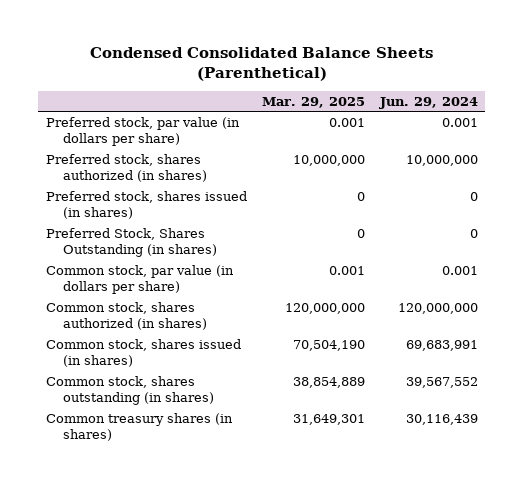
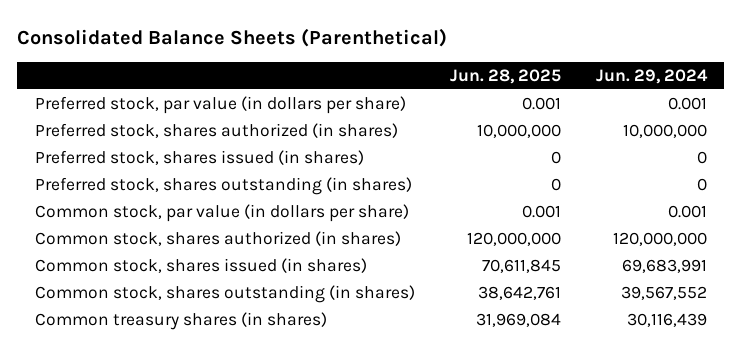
[89,47,433,81] Condensed Consolidated Balance Sheets (Parenthetical) -> [17,28,448,48] Consolidated Balance Sheets (Parenthetical)
[261,96,365,108] Mar. 29, 2025 -> none
none -> [449,68,561,84] Jun. 28, 2025
[45,228,217,258] Preferred Stock, Shares Outstanding (in shares) -> [34,177,412,196] Preferred stock, shares outstanding (in shares)

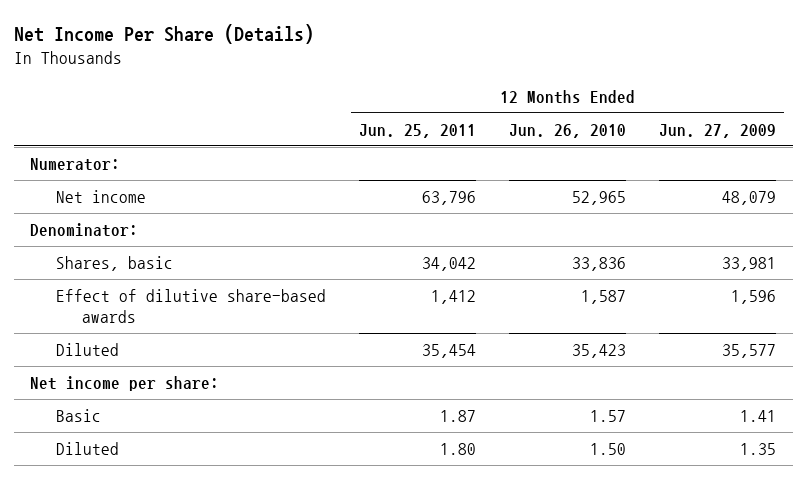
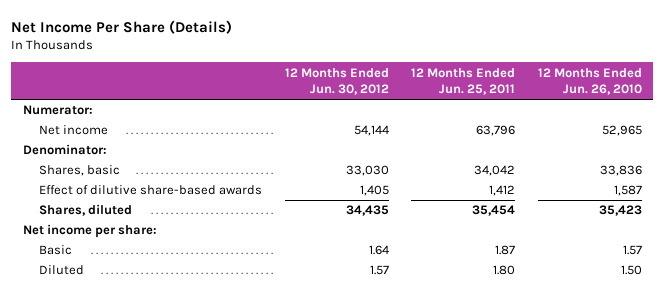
[659,123,777,138] Jun. 27, 2009 -> none
none -> [284,67,389,96] 12 Months Ended Jun. 30, 2012
[55,342,119,356] Diluted -> [38,204,132,217] Shares, diluted

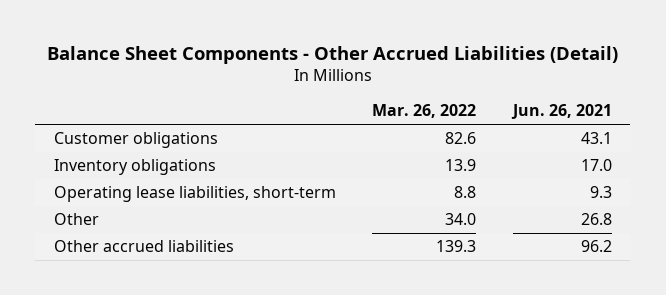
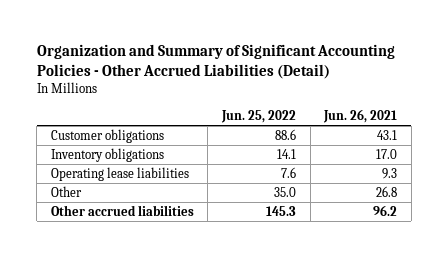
[46,45,618,64] Balance Sheet Components - Other Accrued Liabilities (Detail) -> [36,44,395,80] Organization and Summary of Significant Accounting Policies - Other Accrued Liabilities (Detail)
[372,104,477,119] Mar. 26, 2022 -> none
none -> [220,110,296,124] Jun. 25, 2022
[53,186,336,203] Operating lease liabilities, short-term -> [50,166,189,181] Operating lease liabilities

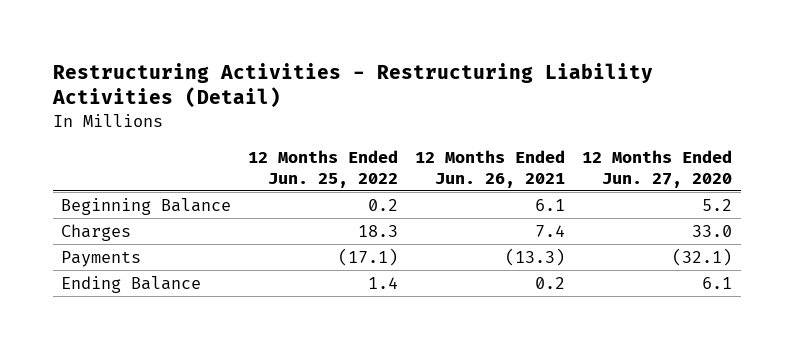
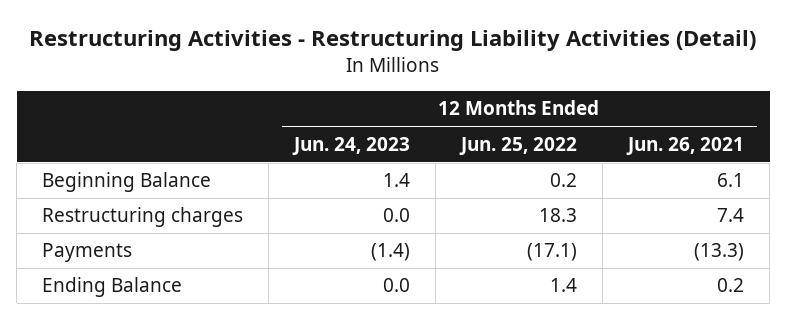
[582,149,733,188] 12 Months Ended Jun. 27, 2020 -> none
none -> [292,136,411,155] Jun. 24, 2023
[61,223,132,241] Charges -> [42,207,244,228] Restructuring charges

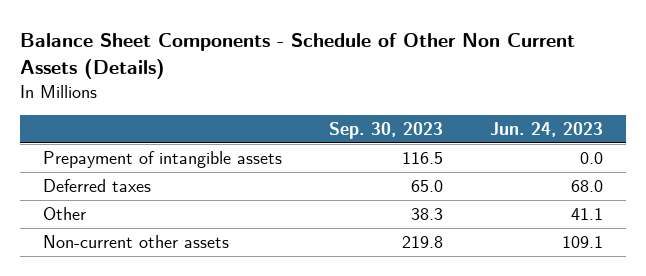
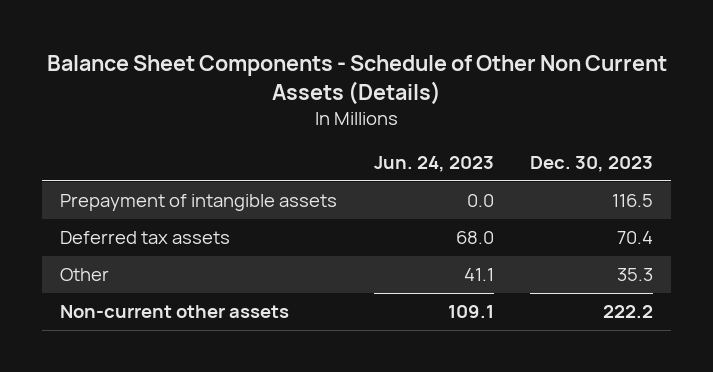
[329,122,444,140] Sep. 30, 2023 -> none
none -> [529,156,653,173] Dec. 30, 2023
[43,179,152,193] Deferred taxes -> [60,231,231,245] Deferred tax assets

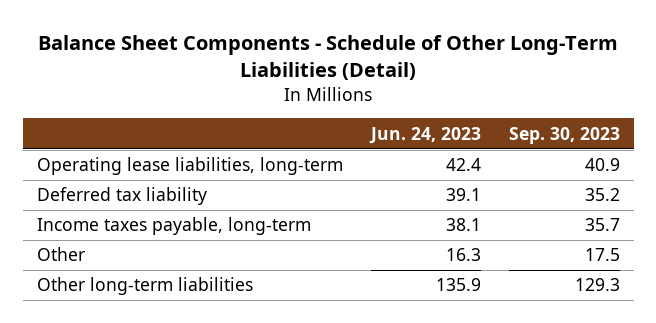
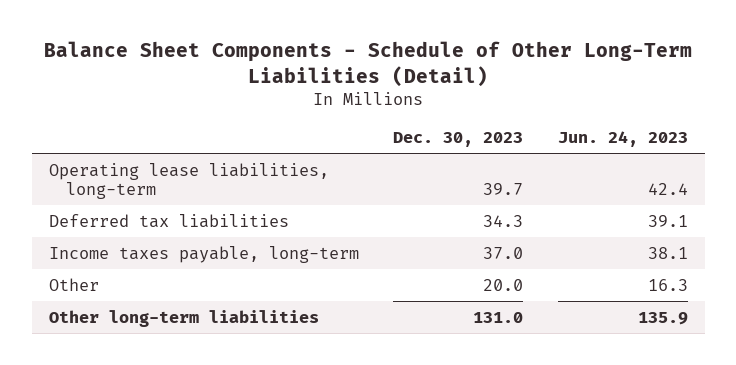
[508,126,620,144] Sep. 30, 2023 -> none
none -> [393,131,524,147] Dec. 30, 2023
[36,187,207,206] Deferred tax liability -> [48,213,289,228] Deferred tax liabilities

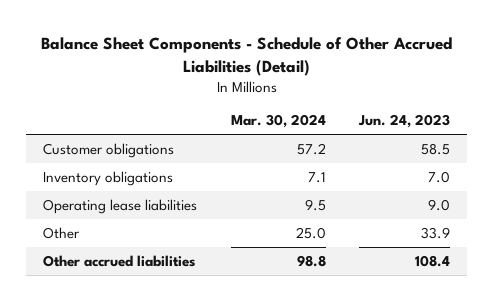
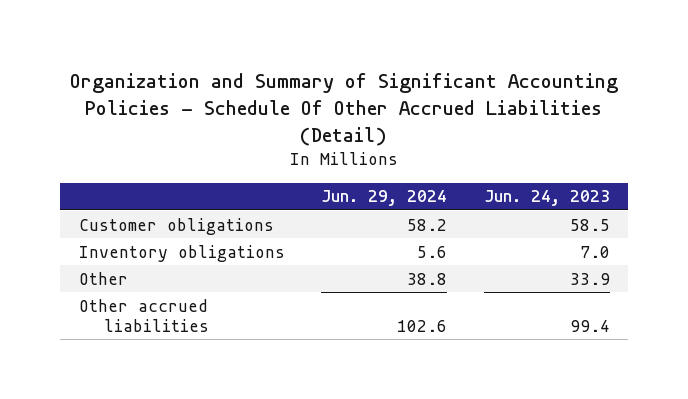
[40,36,452,76] Balance Sheet Components - Schedule of Other Accrued Liabilities (Detail) -> [70,72,619,146] Organization and Summary of Significant Accounting Policies - Schedule Of Other Accrued Liabilities (Detail)
[230,114,326,129] Mar. 30, 2024 -> none
none -> [321,190,448,207] Jun. 29, 2024
[42,198,197,214] Operating lease liabilities -> none
[415,254,451,267] 108.4 -> [569,319,610,332] 99.4

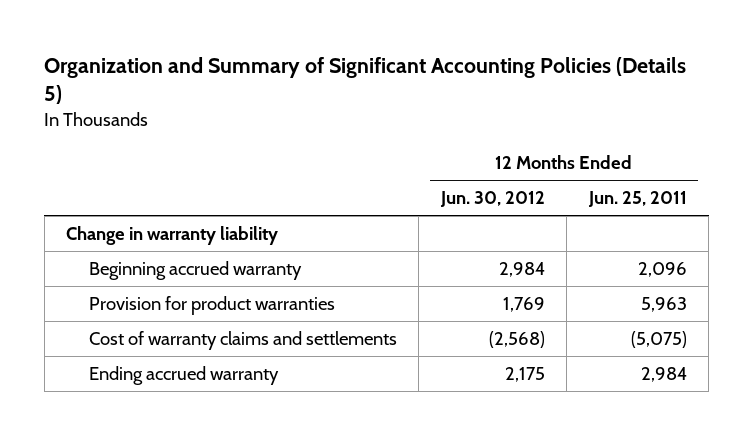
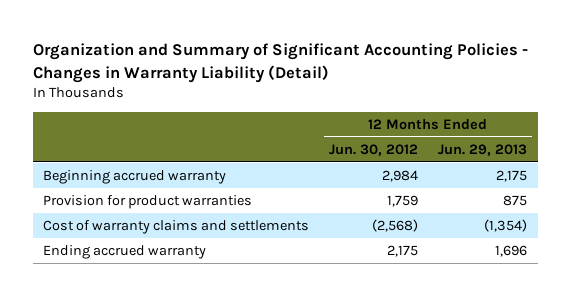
[44,56,687,105] Organization and Summary of Significant Accounting Policies (Details 5) -> [32,43,528,83] Organization and Summary of Significant Accounting Policies - Changes in Warranty Liability (Detail)
[587,191,687,208] Jun. 25, 2011 -> none
none -> [438,144,528,157] Jun. 29, 2013
[65,226,278,246] Change in warranty liability -> none
[502,297,545,313] 1,769 -> [387,195,419,208] 1,759

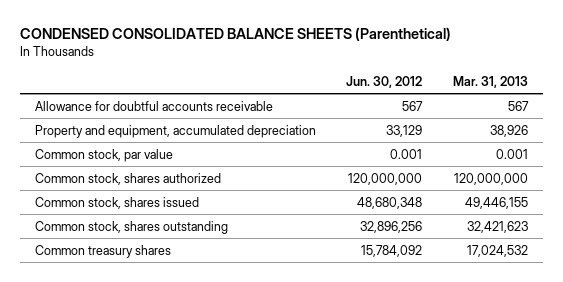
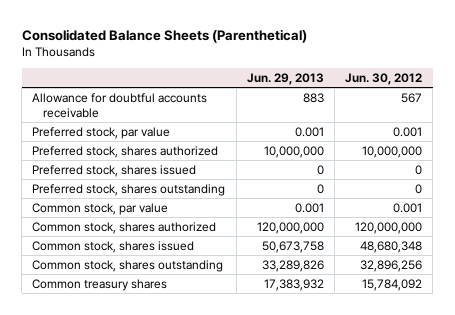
[20,27,452,42] CONDENSED CONSOLIDATED BALANCE SHEETS (Parenthetical) -> [21,29,307,44] Consolidated Balance Sheets (Parenthetical)
[452,75,528,88] Mar. 31, 2013 -> none
none -> [246,72,324,85] Jun. 29, 2013
[35,124,317,138] Property and equipment, accumulated depreciation -> none
none -> [32,126,171,139] Preferred stock, par value
none -> [32,145,219,158] Preferred stock, shares authorized
none -> [32,164,197,177] Preferred stock, shares issued
none -> [32,183,226,196] Preferred stock, shares outstanding

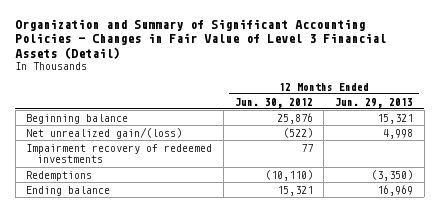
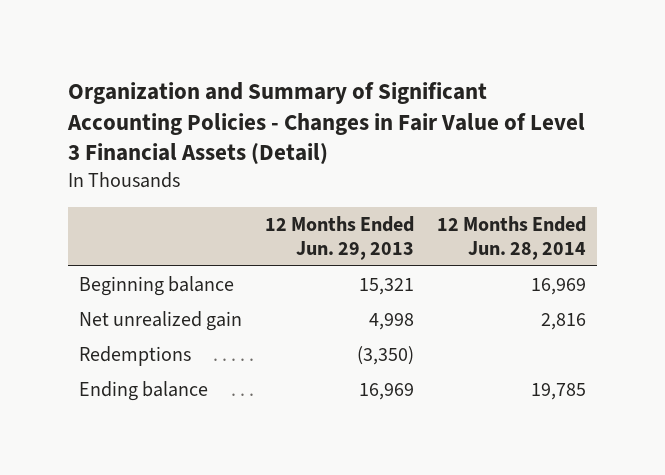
[234,97,313,108] Jun. 30, 2012 -> none
none -> [436,216,586,260] 12 Months Ended Jun. 28, 2014
[26,143,213,164] Impairment recovery of redeemed investments -> none
[26,126,183,139] Net unrealized gain/(loss) -> [79,311,243,332] Net unrealized gain

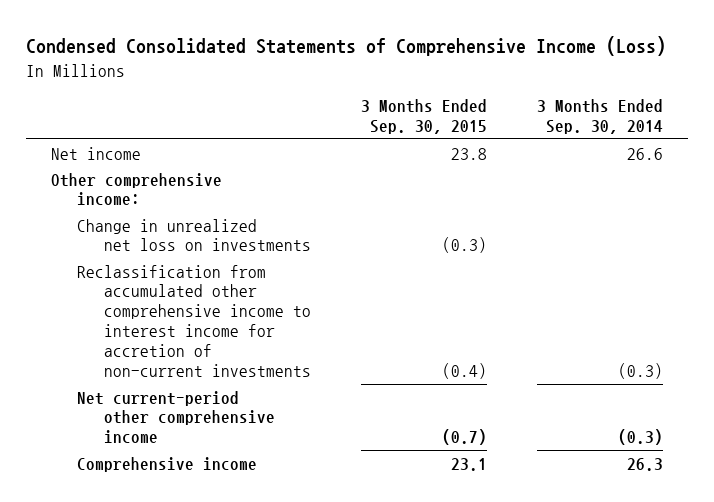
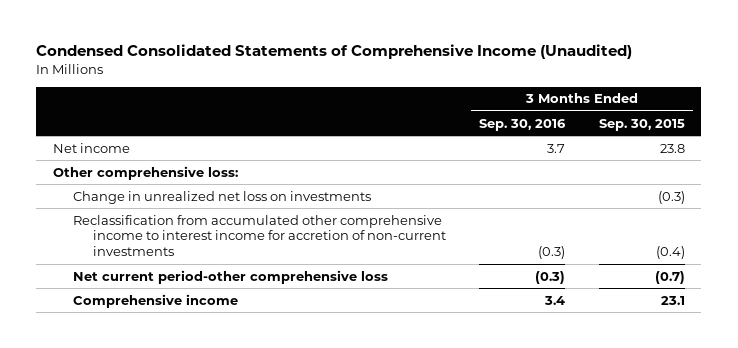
[25,36,666,57] Condensed Consolidated Statements of Comprehensive Income (Loss) -> [36,44,633,60] Condensed Consolidated Statements of Comprehensive Income (Unaudited)
[537,99,664,135] 3 Months Ended Sep. 30, 2014 -> none
none -> [479,118,567,131] Sep. 30, 2016
[50,172,222,207] Other comprehensive income: -> [53,165,239,180] Other comprehensive loss:
[77,390,275,445] Net current-period other comprehensive income -> [72,269,388,284] Net current period-other comprehensive loss

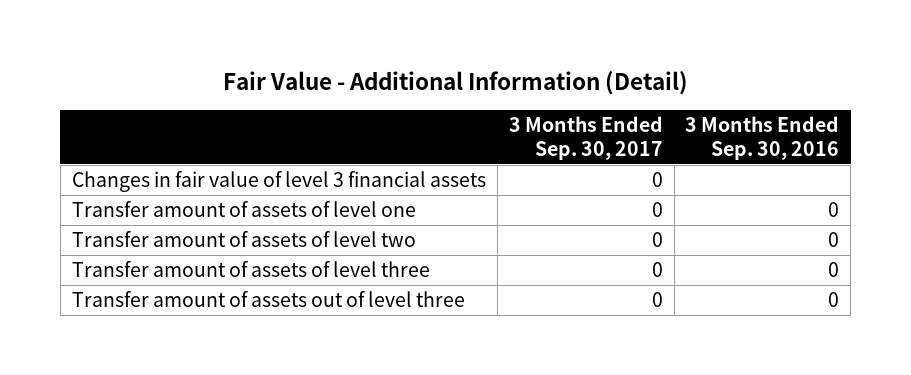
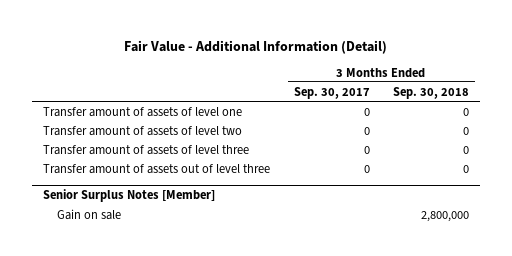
[685,115,840,160] 3 Months Ended Sep. 30, 2016 -> none
none -> [392,86,469,99] Sep. 30, 2018
[71,170,486,192] Changes in fair value of level 3 financial assets -> none
none -> [43,189,216,203] Senior Surplus Notes [Member]
none -> [57,208,122,220] Gain on sale

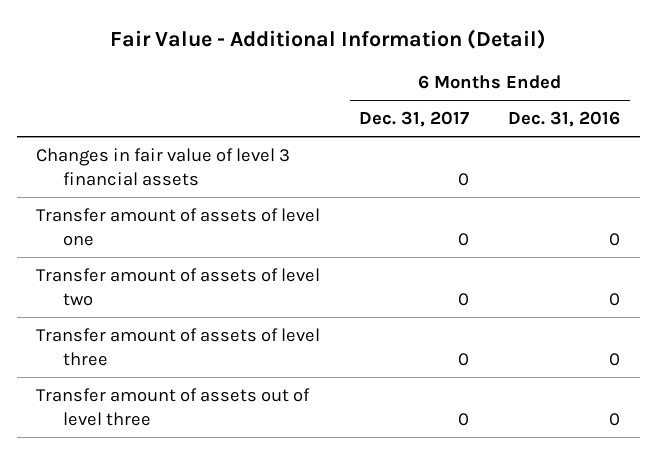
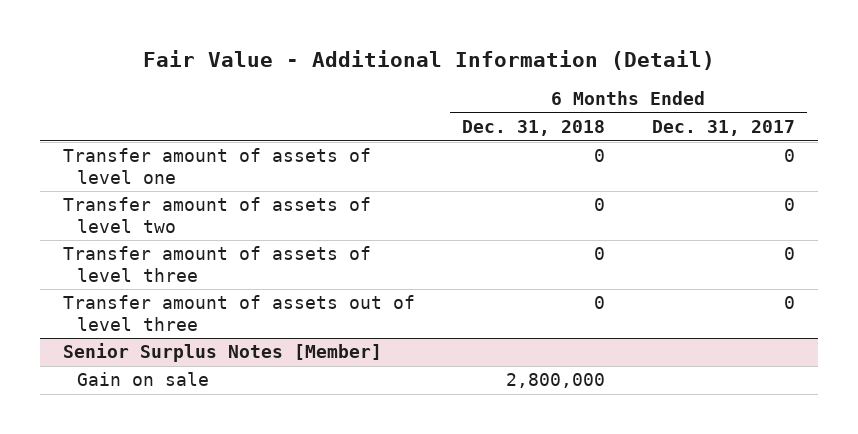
[508,111,621,128] Dec. 31, 2016 -> none
none -> [462,120,606,137] Dec. 31, 2018
[36,147,291,186] Changes in fair value of level 3 financial assets -> none
none -> [63,343,383,363] Senior Surplus Notes [Member]
none -> [77,372,210,387] Gain on sale

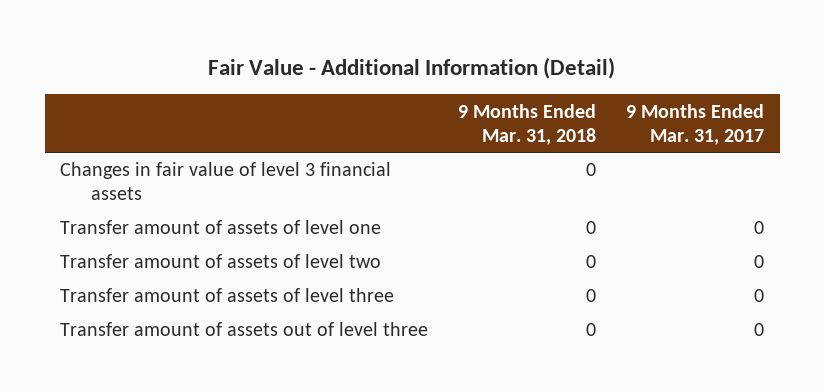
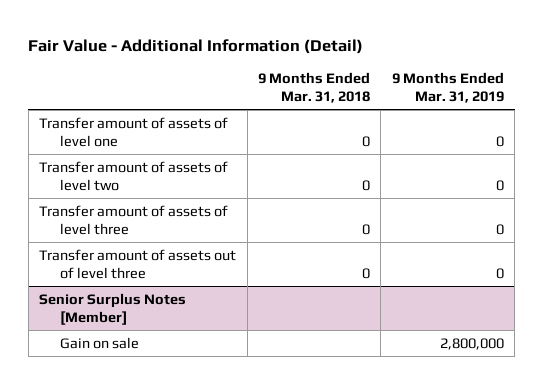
[626,103,765,145] 9 Months Ended Mar. 31, 2017 -> none
none -> [391,71,504,103] 9 Months Ended Mar. 31, 2019
[59,162,391,201] Changes in fair value of level 3 financial assets -> none
none -> [39,292,187,325] Senior Surplus Notes [Member]
none -> [59,336,139,349] Gain on sale

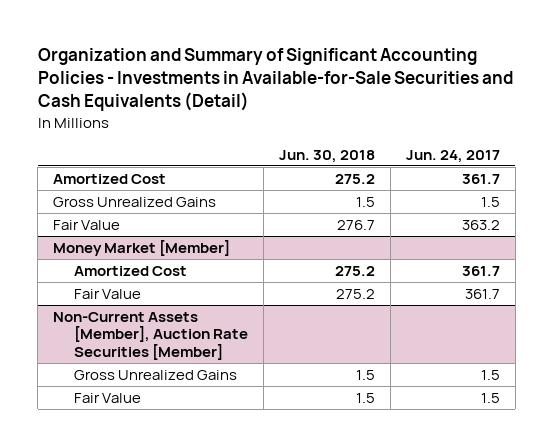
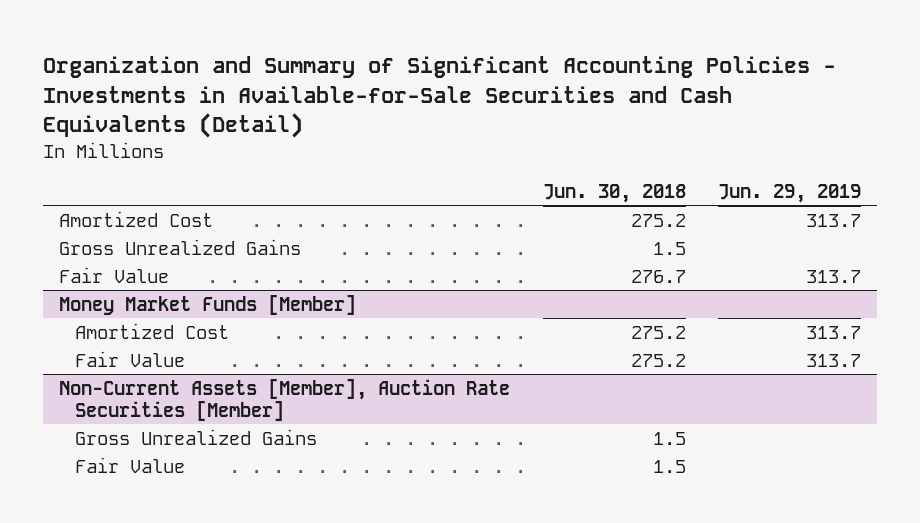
[405,149,500,163] Jun. 24, 2017 -> none
none -> [717,184,861,204] Jun. 29, 2019
[53,240,231,257] Money Market [Member] -> [59,294,357,315] Money Market Funds [Member]

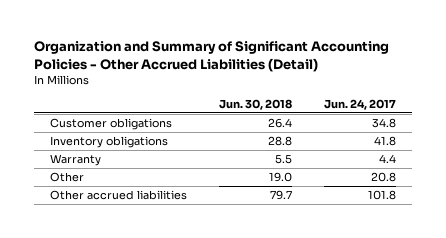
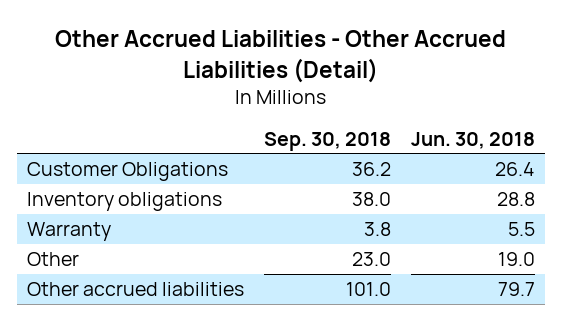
[33,41,389,72] Organization and Summary of Significant Accounting Policies - Other Accrued Liabilities (Detail) -> [54,30,506,83] Other Accrued Liabilities - Other Accrued Liabilities (Detail)
[323,98,396,110] Jun. 24, 2017 -> none
none -> [263,131,391,151] Sep. 30, 2018
[49,118,172,131] Customer obligations -> [27,161,229,181] Customer Obligations

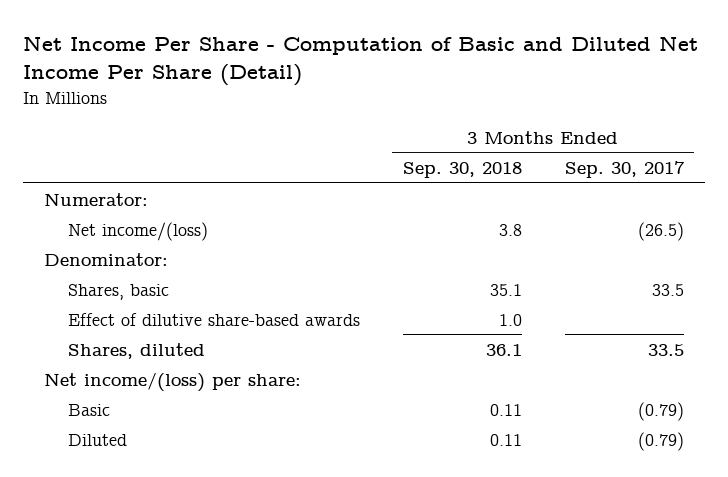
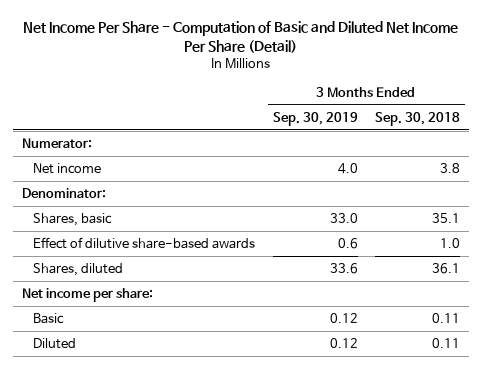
[564,161,685,179] Sep. 30, 2017 -> none
none -> [272,111,358,126] Sep. 30, 2019
[68,221,209,241] Net income/(loss) -> [33,162,102,174] Net income
[44,371,302,392] Net income/(loss) per share: -> [21,287,153,302] Net income per share:

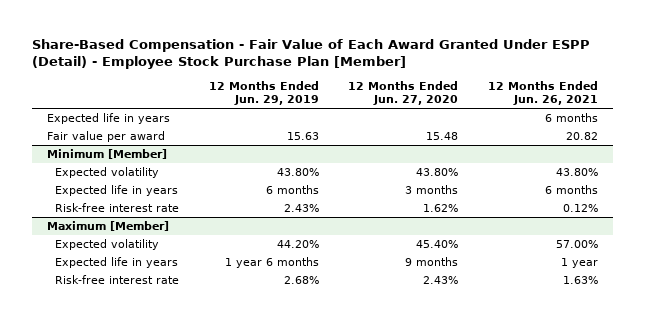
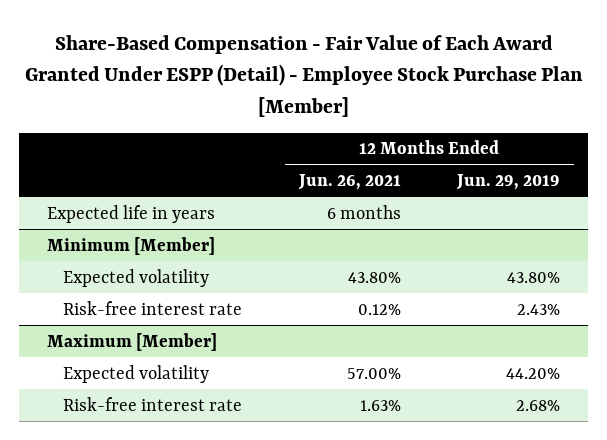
[348,81,459,106] 12 Months Ended Jun. 27, 2020 -> none
[47,131,166,143] Fair value per award -> none
[54,185,178,197] Expected life in years -> none
[54,257,178,269] Expected life in years -> none

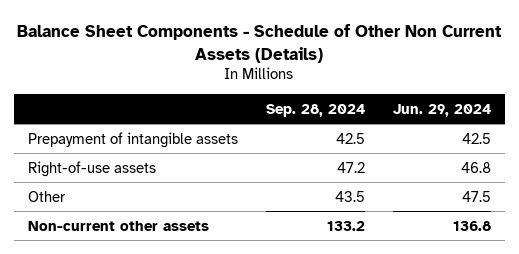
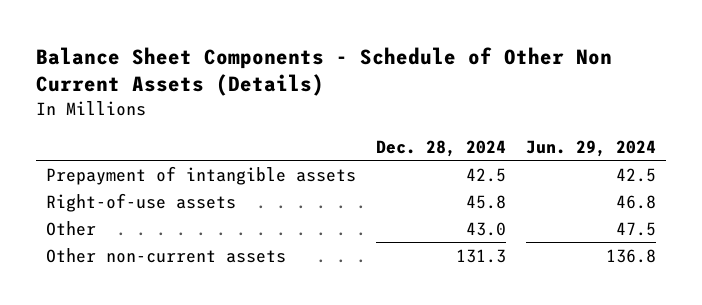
[265,103,365,117] Sep. 28, 2024 -> none
none -> [376,139,507,157] Dec. 28, 2024
[28,220,210,231] Non-current other assets -> [46,247,287,263] Other non-current assets

